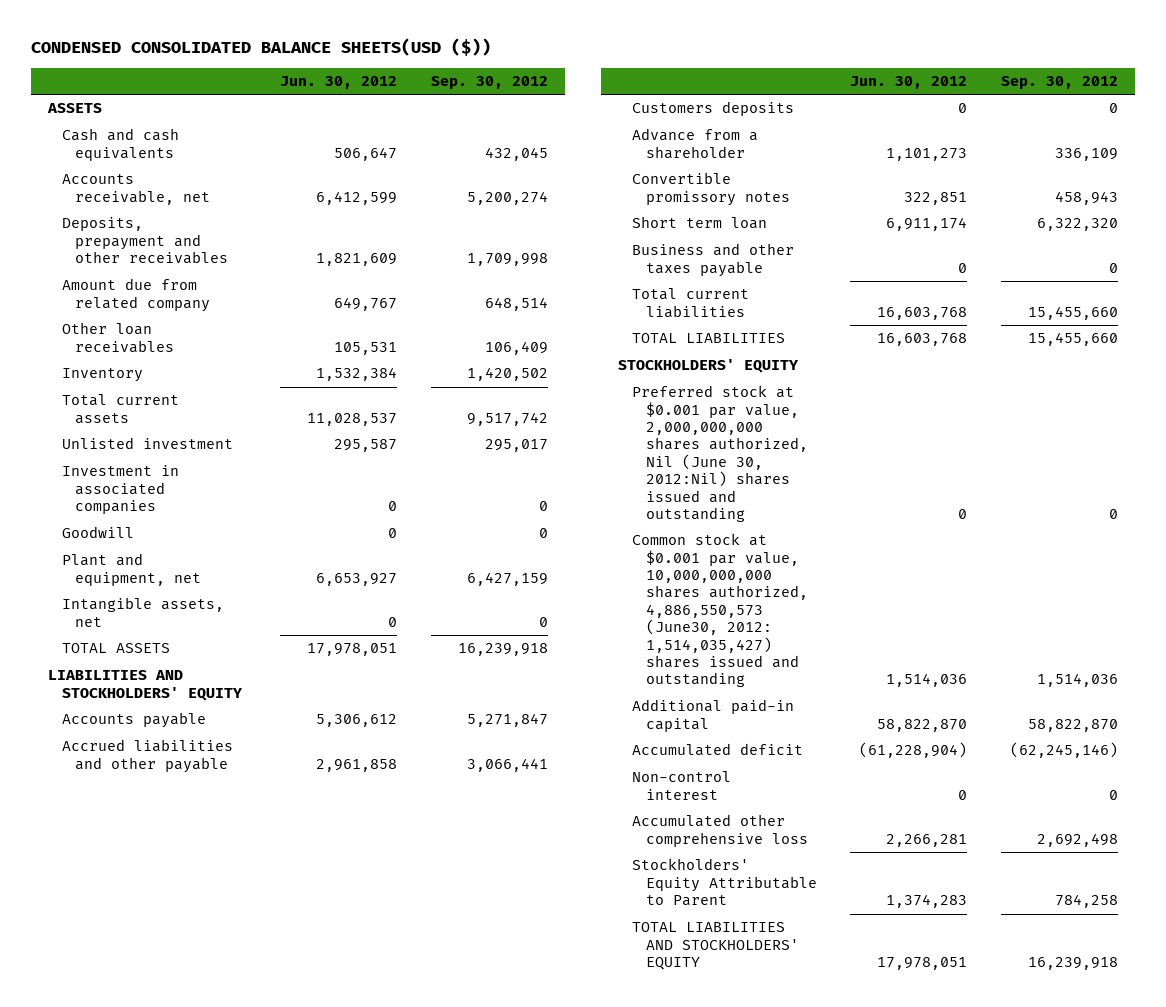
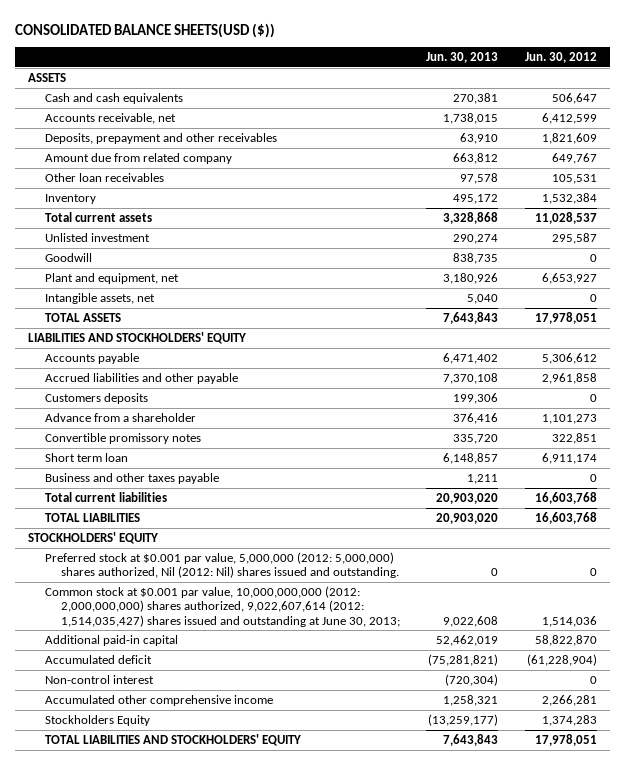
[30,38,491,57] CONDENSED CONSOLIDATED BALANCE SHEETS(USD ($)) -> [15,22,276,38] CONSOLIDATED BALANCE SHEETS(USD ($))
[430,76,548,90] Sep. 30, 2012 -> none
none -> [426,51,499,63] Jun. 30, 2013
[61,465,179,515] Investment in associated companies -> none
[631,385,808,522] Preferred stock at $0.001 par value, 2,000,000,000 shares authorized, Nil (June 30, 2012:Nil) shares issued and outstanding -> [44,551,399,579] Preferred stock at $0.001 par value, 5,000,000 (2012: 5,000,000) shares authorized, Nil (2012: Nil) shares issued and outstanding.
[631,533,808,688] Common stock at $0.001 par value, 10,000,000,000 shares authorized, 4,886,550,573 (June30, 2012: 1,514,035,427) shares issued and outstanding -> [44,585,400,627] Common stock at $0.001 par value, 10,000,000,000 (2012: 2,000,000,000) shares authorized, 9,022,607,614 (2012: 1,514,035,427) shares issued and outstanding at June 30, 2013;
[631,814,808,847] Accumulated other comprehensive loss -> [44,694,273,706] Accumulated other comprehensive income
[631,858,817,907] Stockholders' Equity Attributable to Parent -> [44,714,150,726] Stockholders Equity

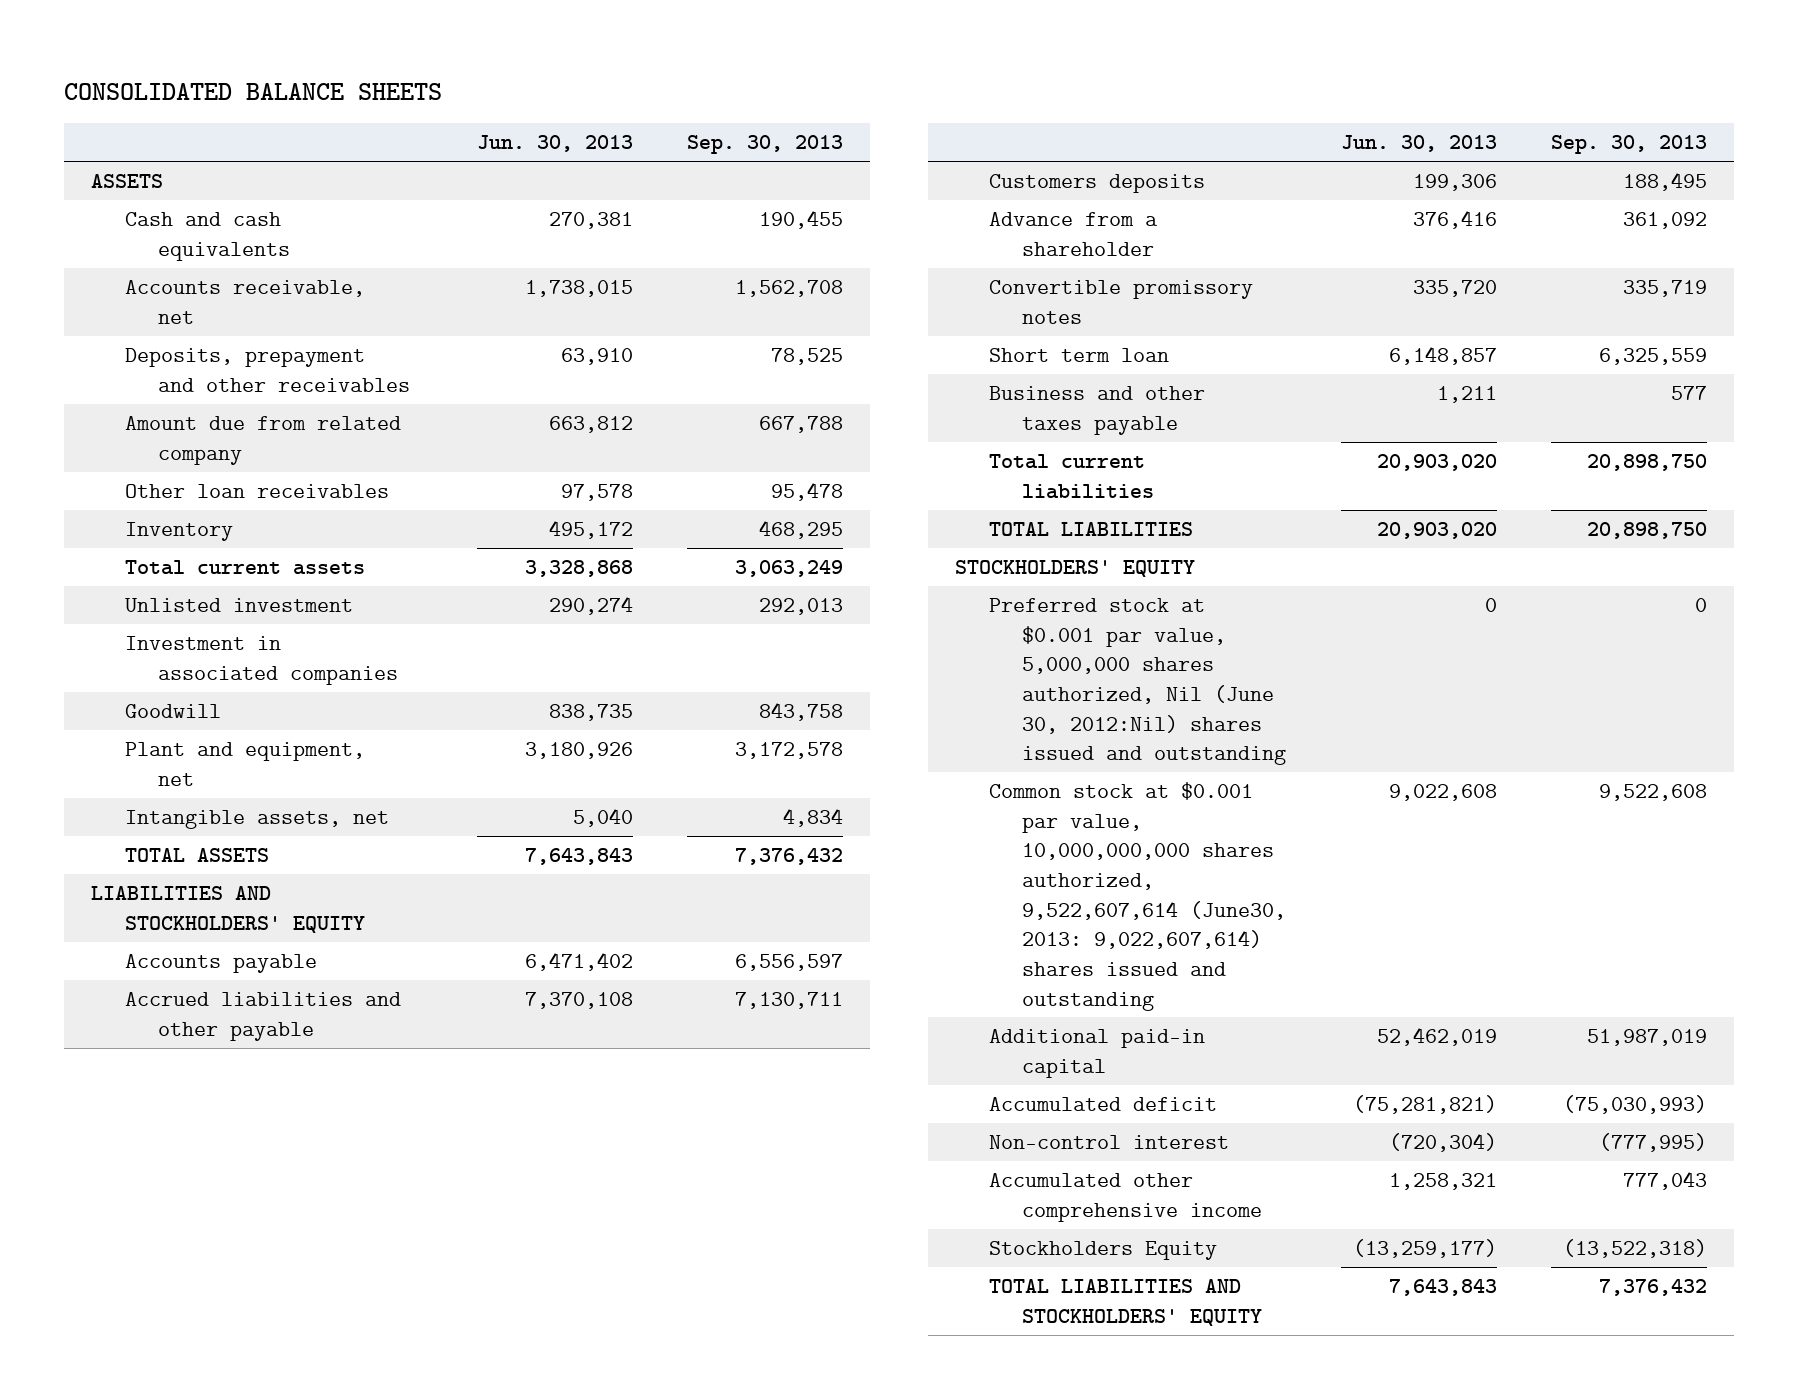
[15,22,276,38] CONSOLIDATED BALANCE SHEETS(USD ($)) -> [64,82,443,100] CONSOLIDATED BALANCE SHEETS
[524,51,597,63] Jun. 30, 2012 -> none
none -> [687,135,844,155] Sep. 30, 2013
none -> [124,636,399,685] Investment in associated companies
[44,551,399,579] Preferred stock at $0.001 par value, 5,000,000 (2012: 5,000,000) shares authorized, Nil (2012: Nil) shares issued and outstanding. -> [988,598,1287,766] Preferred stock at $0.001 par value, 5,000,000 shares authorized, Nil (June 30, 2012:Nil) shares issued and outstanding
[44,585,400,627] Common stock at $0.001 par value, 10,000,000,000 (2012: 2,000,000,000) shares authorized, 9,022,607,614 (2012: 1,514,035,427) shares issued and outstanding at June 30, 2013; -> [988,782,1287,1011] Common stock at $0.001 par value, 10,000,000,000 shares authorized, 9,522,607,614 (June30, 2013: 9,022,607,614) shares issued and outstanding

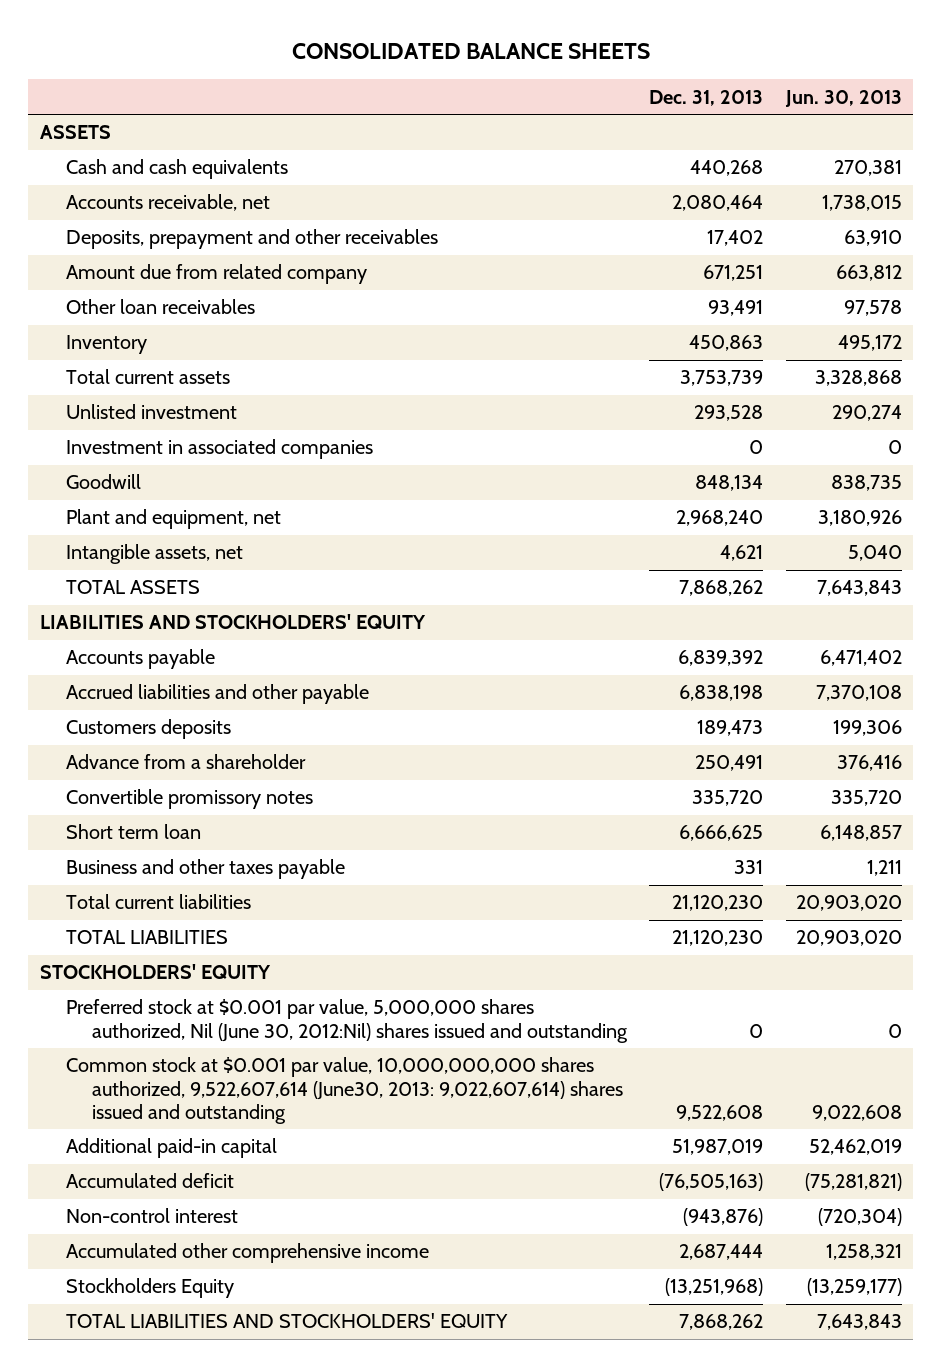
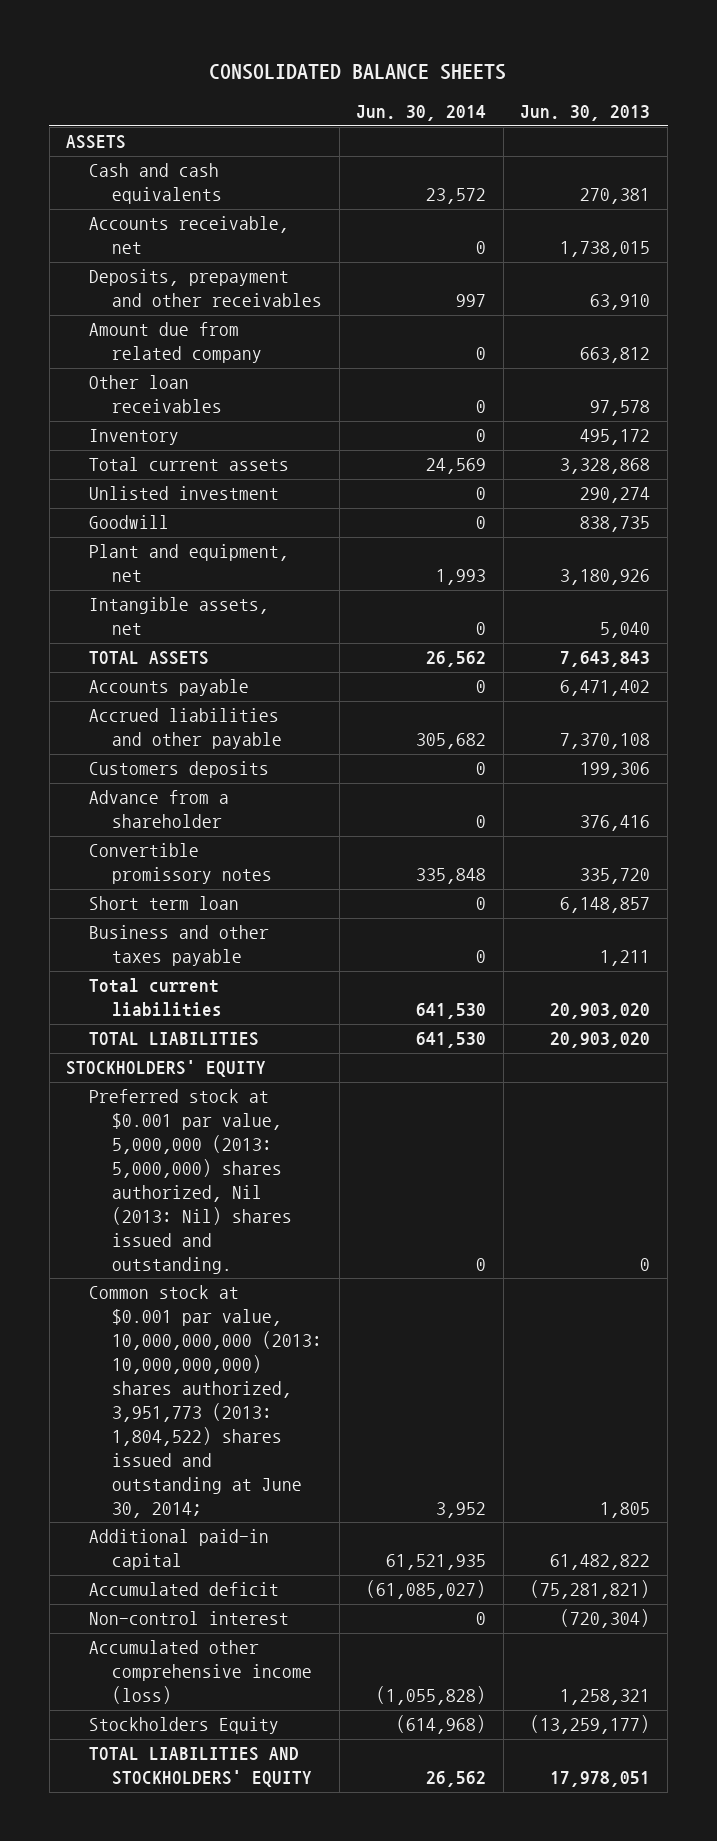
[649,89,764,106] Dec. 31, 2013 -> none
none -> [356,105,487,122] Jun. 30, 2014
[65,439,373,460] Investment in associated companies -> none
[39,614,426,630] LIABILITIES AND STOCKHOLDERS' EQUITY -> none
[65,999,629,1043] Preferred stock at $0.001 par value, 5,000,000 shares authorized, Nil (June 30, 2012:Nil) shares issued and outstanding -> [89,1089,293,1275] Preferred stock at $0.001 par value, 5,000,000 (2013: 5,000,000) shares authorized, Nil (2013: Nil) shares issued and outstanding.
[65,1057,624,1124] Common stock at $0.001 par value, 10,000,000,000 shares authorized, 9,522,607,614 (June30, 2013: 9,022,607,614) shares issued and outstanding -> [89,1285,323,1518] Common stock at $0.001 par value, 10,000,000,000 (2013: 10,000,000,000) shares authorized, 3,951,773 (2013: 1,804,522) shares issued and outstanding at June 30, 2014;
[811,1104,902,1121] 9,022,608 -> [600,1501,651,1518] 1,805
[808,1139,902,1156] 52,462,019 -> [550,1554,651,1571] 61,482,822
[65,1243,429,1264] Accumulated other comprehensive income -> [89,1640,313,1705] Accumulated other comprehensive income (loss)
[816,1314,902,1331] 7,643,843 -> [550,1771,651,1788] 17,978,051

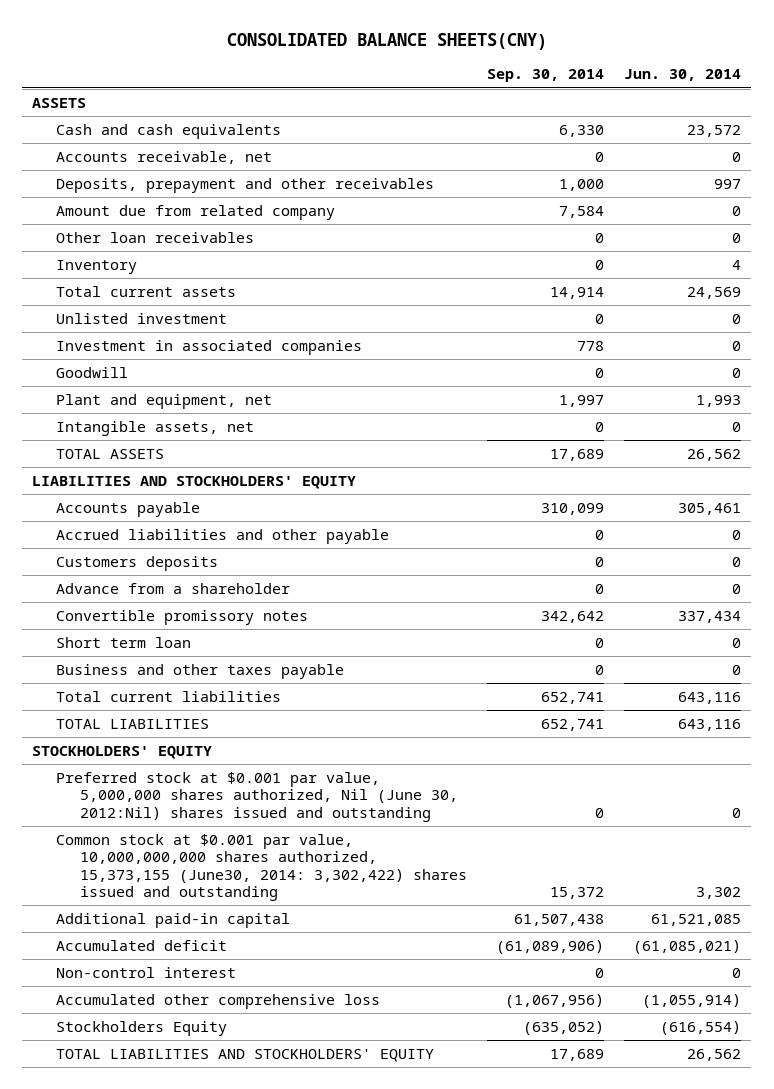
[209,64,507,81] CONSOLIDATED BALANCE SHEETS -> [226,32,547,50] CONSOLIDATED BALANCE SHEETS(CNY)
[520,105,651,122] Jun. 30, 2013 -> none
none -> [487,69,605,83] Sep. 30, 2014
[476,429,487,443] 0 -> [732,259,742,270] 4
none -> [56,339,363,355] Investment in associated companies
none -> [32,475,357,489] LIABILITIES AND STOCKHOLDERS' EQUITY
[476,680,487,694] 0 -> [678,502,742,515] 305,461
[416,733,487,750] 305,682 -> [732,529,742,540] 0
[416,868,487,885] 335,848 -> [678,610,742,623] 337,434
[416,1003,487,1020] 641,530 -> [678,691,742,704] 643,116
[416,1032,487,1049] 641,530 -> [678,718,742,731] 643,116
[89,1089,293,1275] Preferred stock at $0.001 par value, 5,000,000 (2013: 5,000,000) shares authorized, Nil (2013: Nil) shares issued and outstanding. -> [56,771,459,822] Preferred stock at $0.001 par value, 5,000,000 shares authorized, Nil (June 30, 2012:Nil) shares issued and outstanding
[89,1285,323,1518] Common stock at $0.001 par value, 10,000,000,000 (2013: 10,000,000,000) shares authorized, 3,951,773 (2013: 1,804,522) shares issued and outstanding at June 30, 2014; -> [56,833,468,902] Common stock at $0.001 par value, 10,000,000,000 shares authorized, 15,373,155 (June30, 2014: 3,302,422) shares issued and outstanding
[436,1501,487,1518] 3,952 -> [696,887,742,900] 3,302
[386,1554,487,1571] 61,521,935 -> [651,913,742,926] 61,521,085
[366,1580,487,1600] (61,085,027) -> [633,939,742,954] (61,085,021)
[89,1640,313,1705] Accumulated other comprehensive income (loss) -> [56,993,381,1009] Accumulated other comprehensive loss
[376,1686,487,1706] (1,055,828) -> [642,993,742,1008] (1,055,914)
[396,1715,487,1735] (614,968) -> [660,1020,742,1035] (616,554)

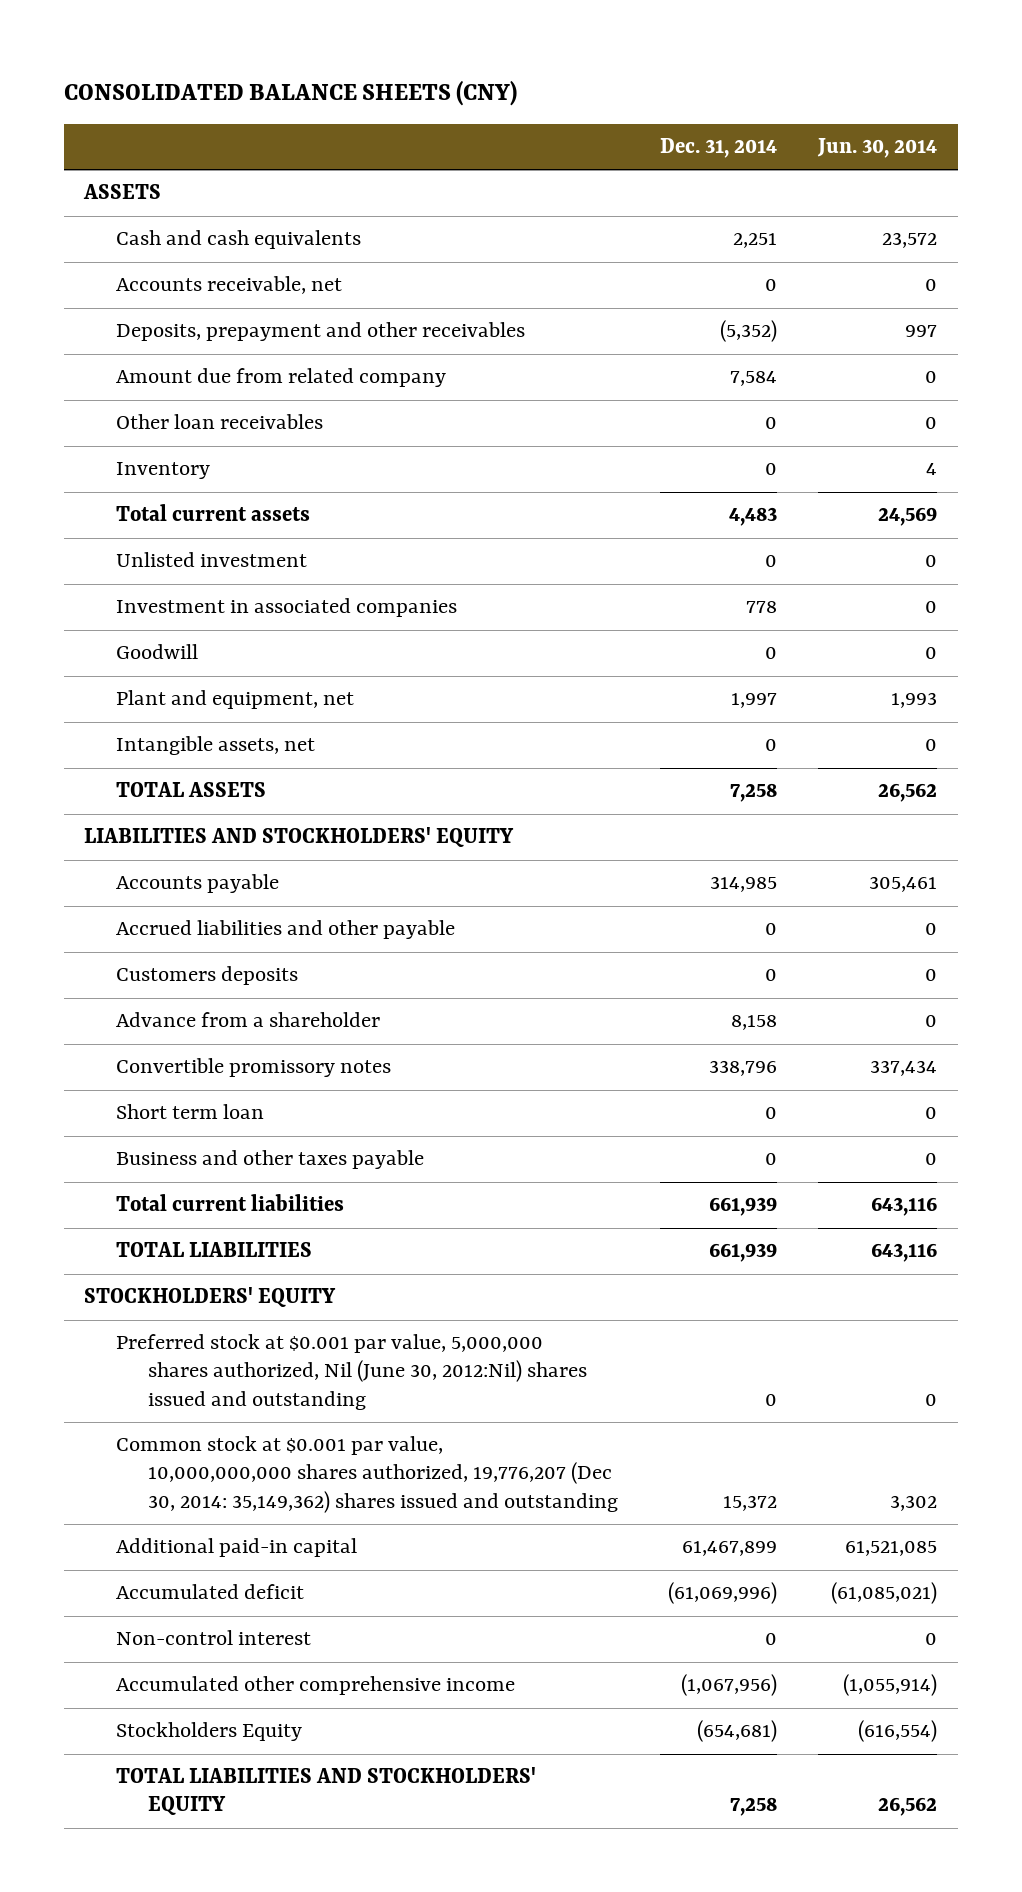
[226,32,547,50] CONSOLIDATED BALANCE SHEETS(CNY) -> [63,80,517,107] CONSOLIDATED BALANCE SHEETS (CNY)
[487,69,605,83] Sep. 30, 2014 -> none
none -> [659,138,777,159] Dec. 31, 2014
[56,833,468,902] Common stock at $0.001 par value, 10,000,000,000 shares authorized, 15,373,155 (June30, 2014: 3,302,422) shares issued and outstanding -> [116,1436,619,1513] Common stock at $0.001 par value, 10,000,000,000 shares authorized, 19,776,207 (Dec 30, 2014: 35,149,362) shares issued and outstanding
[56,993,381,1009] Accumulated other comprehensive loss -> [116,1676,516,1696] Accumulated other comprehensive income

